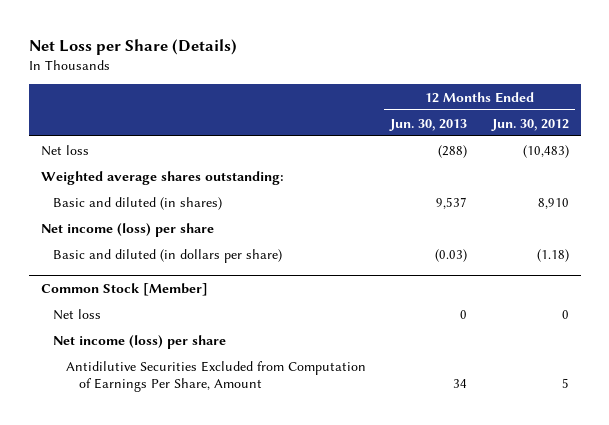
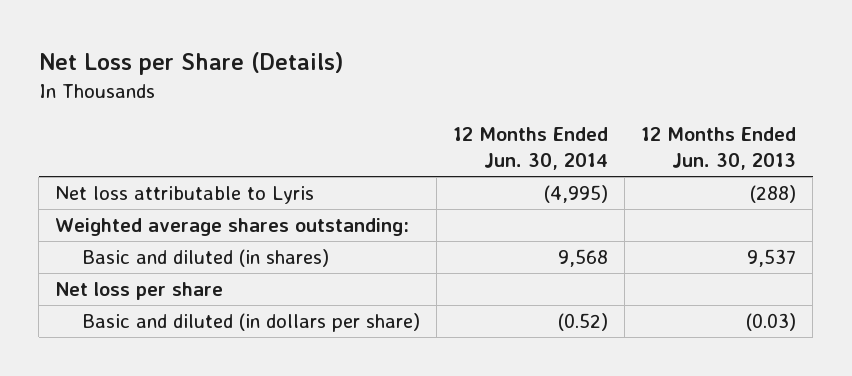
[490,118,569,131] Jun. 30, 2012 -> none
none -> [453,127,609,170] 12 Months Ended Jun. 30, 2014
[40,144,89,156] Net loss -> [55,186,315,205] Net loss attributable to Lyris
[40,222,214,237] Net income (loss) per share -> [55,282,224,301] Net loss per share
[40,283,208,297] Common Stock [Member] -> none
[53,308,102,320] Net loss -> none
[53,334,227,349] Net income (loss) per share -> none
[66,360,367,392] Antidilutive Securities Excluded from Computation of Earnings Per Share, Amount -> none

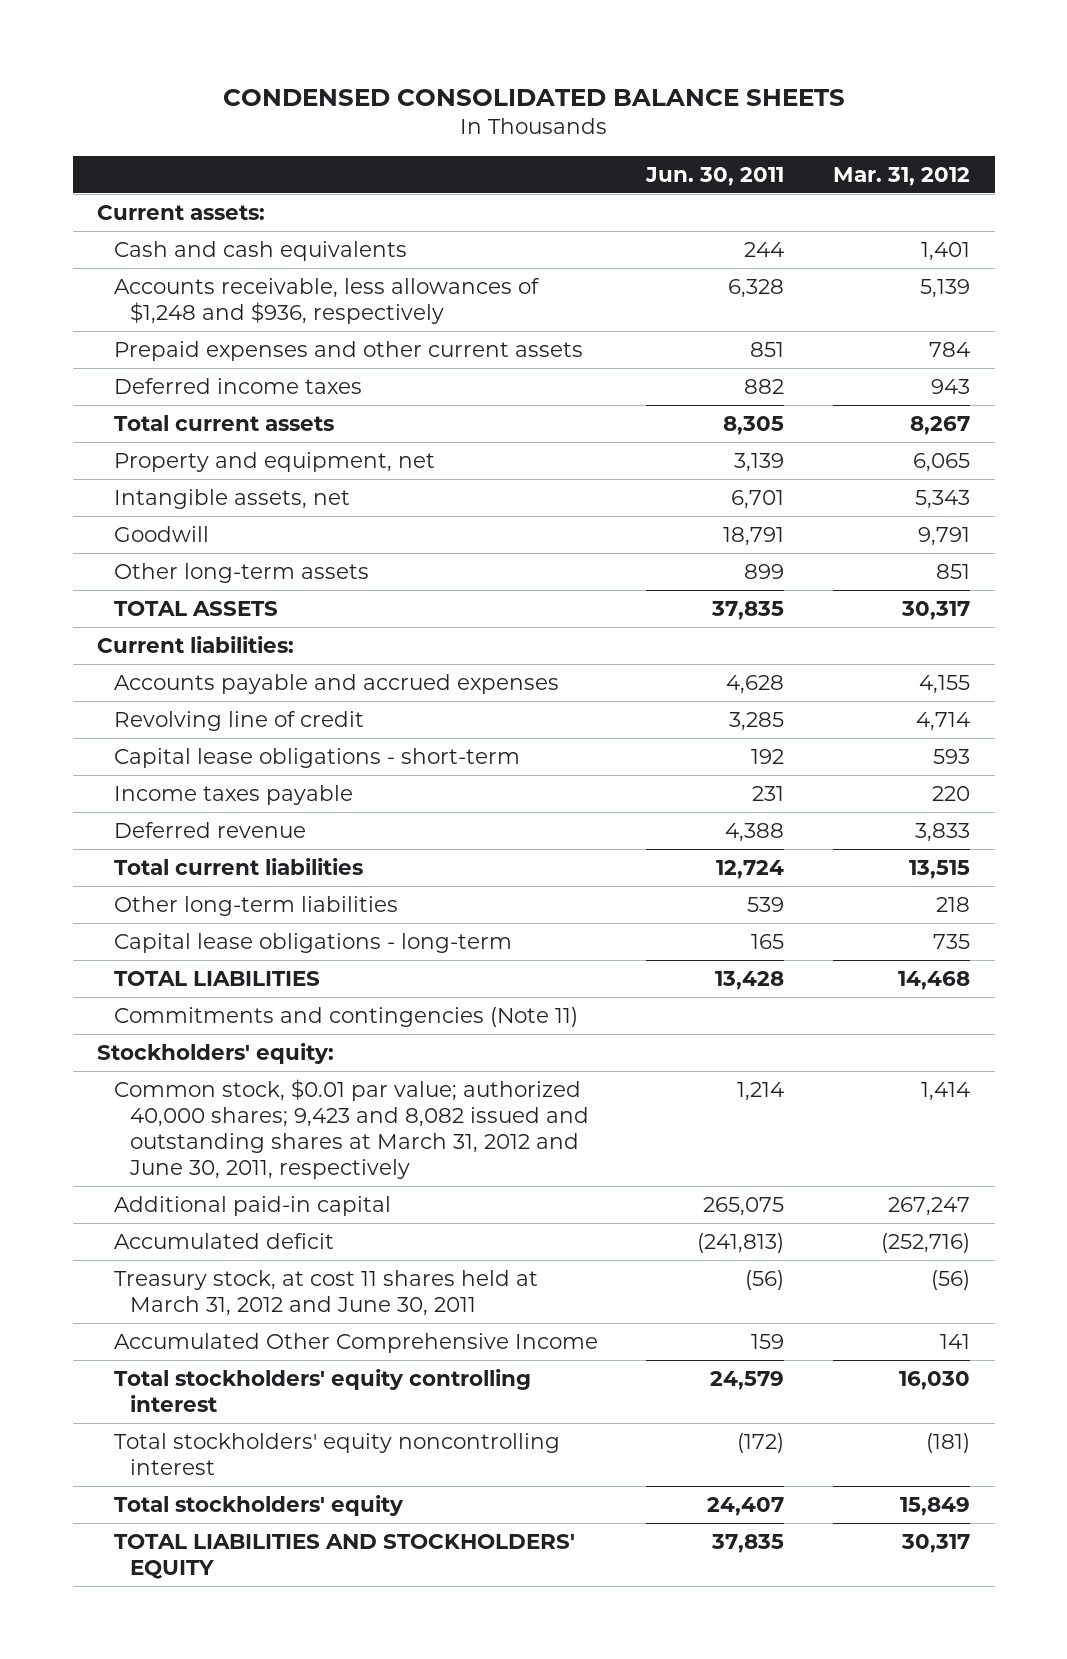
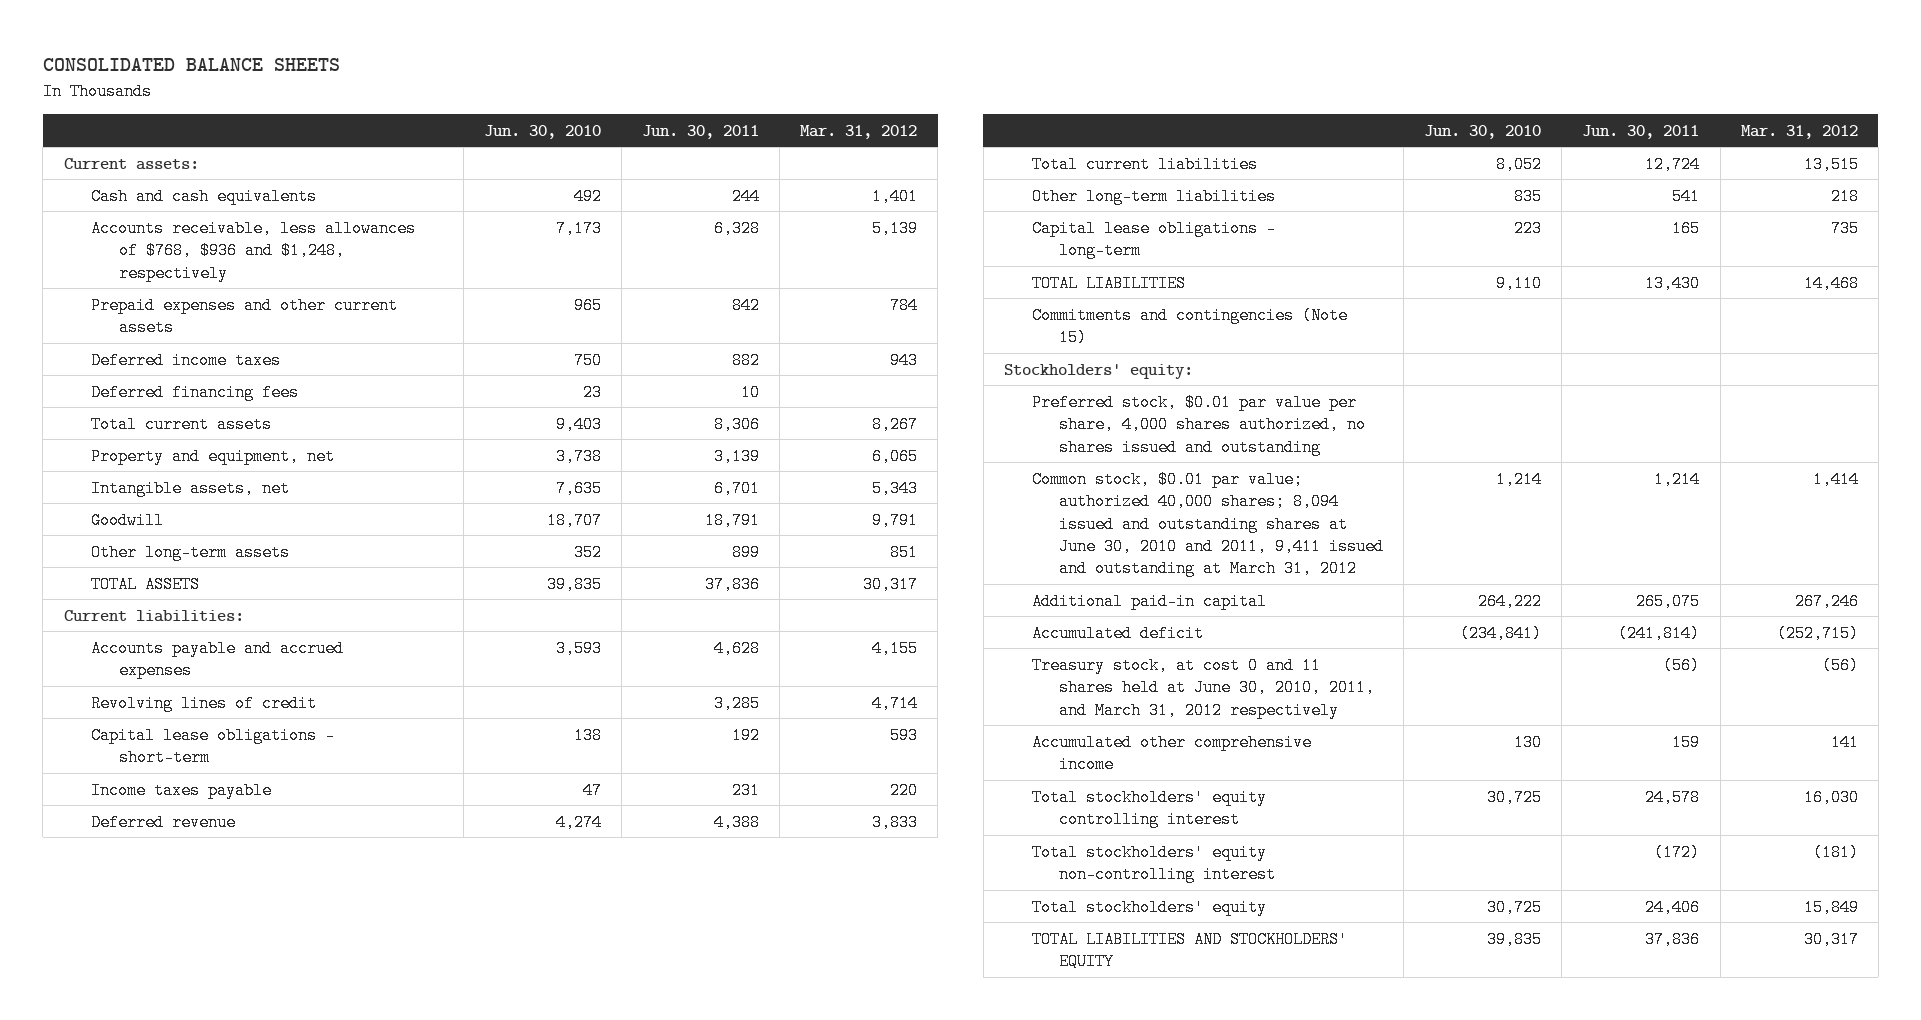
[222,88,845,106] CONDENSED CONSOLIDATED BALANCE SHEETS -> [42,58,340,72] CONSOLIDATED BALANCE SHEETS
none -> [483,124,601,139] Jun. 30, 2010
[113,278,540,324] Accounts receivable, less allowances of $1,248 and $936, respectively -> [91,219,417,282] Accounts receivable, less allowances of $768, $936 and $1,248, respectively
[750,342,785,358] 851 -> [732,296,761,314] 842
none -> [91,383,300,401] Deferred financing fees
[723,416,785,436] 8,305 -> [714,415,761,433] 8,306
[711,601,785,621] 37,835 -> [705,575,761,593] 37,836
[113,711,364,732] Revolving line of credit -> [91,694,318,712] Revolving lines of credit
[747,897,785,913] 539 -> [1672,187,1701,205] 541
[715,971,785,991] 13,428 -> [1645,274,1701,292] 13,430
[113,1007,578,1028] Commitments and contingencies (Note 11) -> [1031,306,1348,347] Commitments and contingencies (Note 15)
none -> [1031,393,1367,456] Preferred stock, $0.01 par value per share, 4,000 shares authorized, no shares issued and outstanding
[113,1079,590,1179] Common stock, $0.01 par value; authorized 40,000 shares; 9,423 and 8,082 issued and outstanding shares at March 31, 2012 and June 30, 2011, respectively -> [1031,470,1385,578] Common stock, $0.01 par value; authorized 40,000 shares; 8,094 issued and outstanding shares at June 30, 2010 and 2011, 9,411 issued and outstanding at March 31, 2012
[888,1197,971,1217] 267,247 -> [1794,592,1859,610] 267,246
[697,1233,785,1254] (241,813) -> [1618,624,1701,642] (241,814)
[881,1233,971,1254] (252,716) -> [1776,624,1859,642] (252,715)
[113,1270,538,1316] Treasury stock, at cost 11 shares held at March 31, 2012 and June 30, 2011 -> [1031,656,1376,719] Treasury stock, at cost 0 and 11 shares held at June 30, 2010, 2011, and March 31, 2012 respectively
[113,1333,598,1354] Accumulated Other Comprehensive Income -> [1031,733,1312,774] Accumulated other comprehensive income
[710,1371,785,1391] 24,579 -> [1645,788,1701,806] 24,578
[113,1433,560,1475] Total stockholders' equity noncontrolling interest -> [1031,843,1277,884] Total stockholders' equity non-controlling interest
[707,1497,785,1517] 24,407 -> [1645,898,1701,916] 24,406
[711,1534,785,1554] 37,835 -> [1645,930,1701,948] 37,836

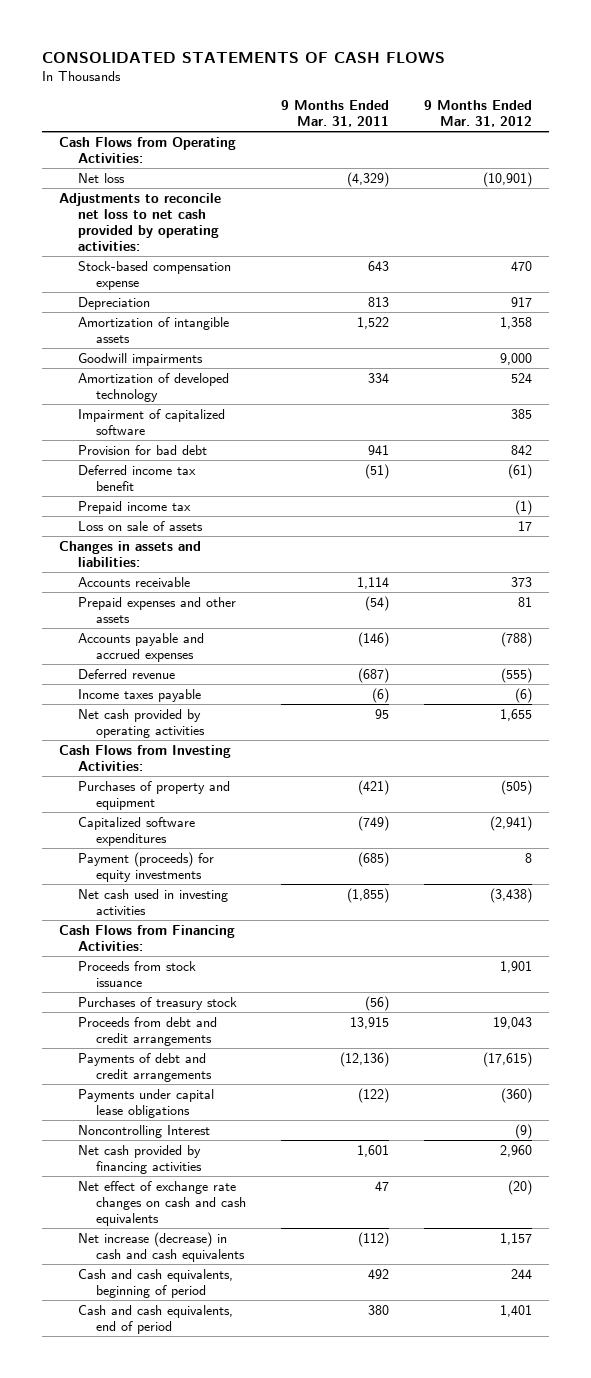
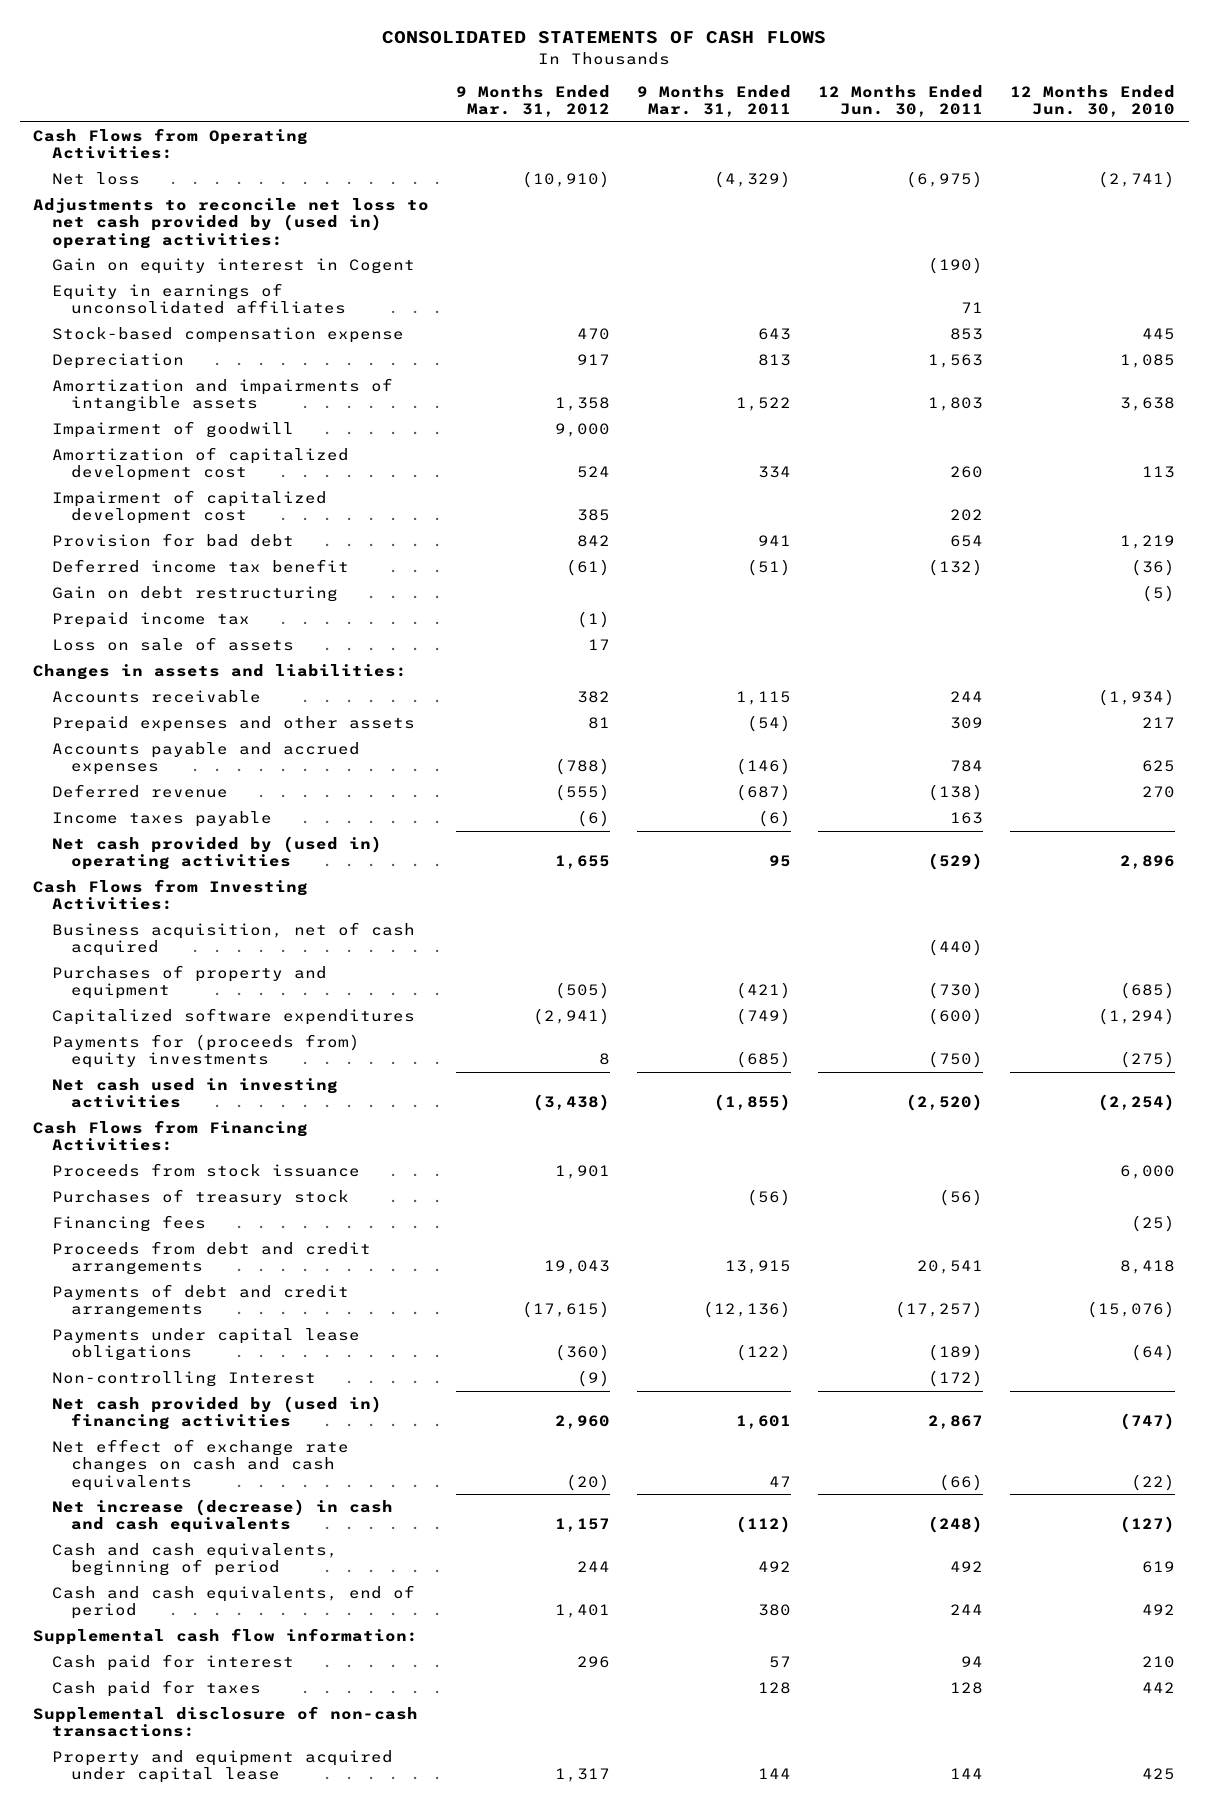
none -> [818,84,984,117] 12 Months Ended Jun. 30, 2011
none -> [1010,84,1176,117] 12 Months Ended Jun. 30, 2010
[482,171,532,187] (10,901) -> [522,171,611,189] (10,910)
[59,192,222,251] Adjustments to reconcile net loss to net cash provided by operating activities: -> [33,198,430,249] Adjustments to reconcile net loss to net cash provided by (used in) operating activities:
none -> [52,258,416,275] Gain on equity interest in Cogent
none -> [52,283,346,315] Equity in earnings of unconsolidated affiliates
[77,316,229,343] Amortization of intangible assets -> [52,378,394,413] Amortization and impairments of intangible assets
[77,352,203,366] Goodwill impairments -> [52,421,295,439] Impairment of goodwill
[77,372,229,402] Amortization of developed technology -> [52,447,350,482] Amortization of capitalized development cost
[77,408,225,435] Impairment of capitalized software -> [52,490,328,525] Impairment of capitalized development cost
none -> [52,586,339,603] Gain on debt restructuring
[356,576,389,589] 1,114 -> [736,691,792,706] 1,115
[510,576,532,587] 373 -> [577,691,611,704] 382
[77,708,206,738] Net cash provided by operating activities -> [52,836,383,871] Net cash provided by (used in) operating activities
none -> [52,922,416,957] Business acquisition, net of cash acquired
[77,851,214,882] Payment (proceeds) for equity investments -> [52,1034,361,1069] Payments for (proceeds from) equity investments
none -> [52,1215,207,1233] Financing fees
[77,1124,210,1138] Noncontrolling Interest -> [52,1371,317,1388] Non-controlling Interest
[77,1144,203,1174] Net cash provided by financing activities -> [52,1396,383,1431] Net cash provided by (used in) financing activities
none -> [33,1628,419,1646] Supplemental cash flow information:
none -> [52,1654,295,1672] Cash paid for interest
none -> [52,1680,262,1698] Cash paid for taxes
none -> [33,1706,419,1738] Supplemental disclosure of non-cash transactions:
none -> [52,1750,394,1784] Property and equipment acquired under capital lease

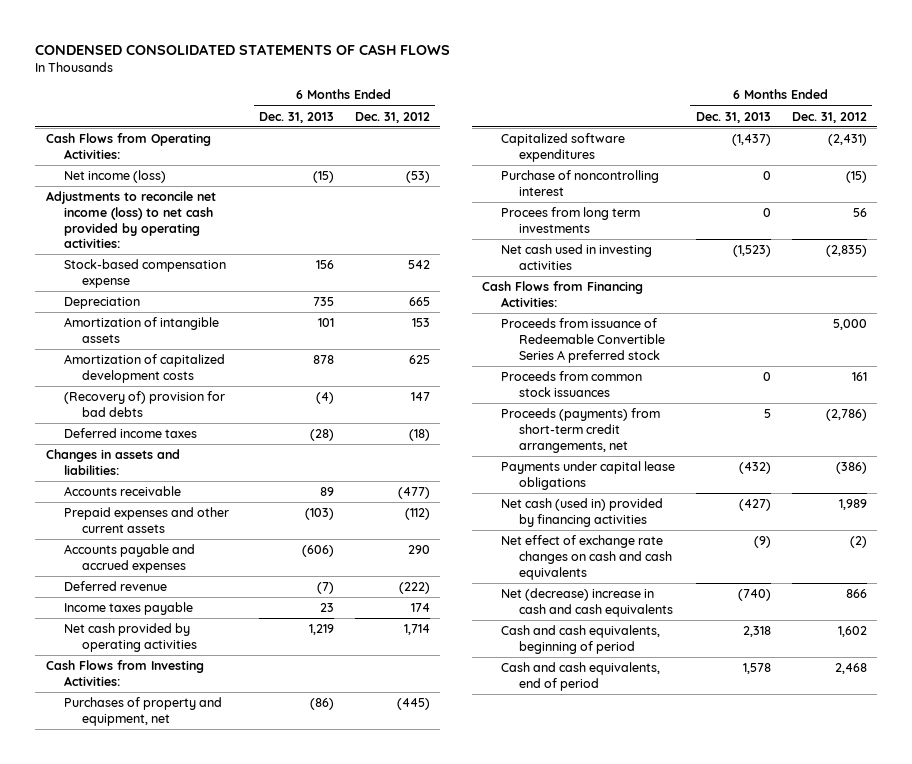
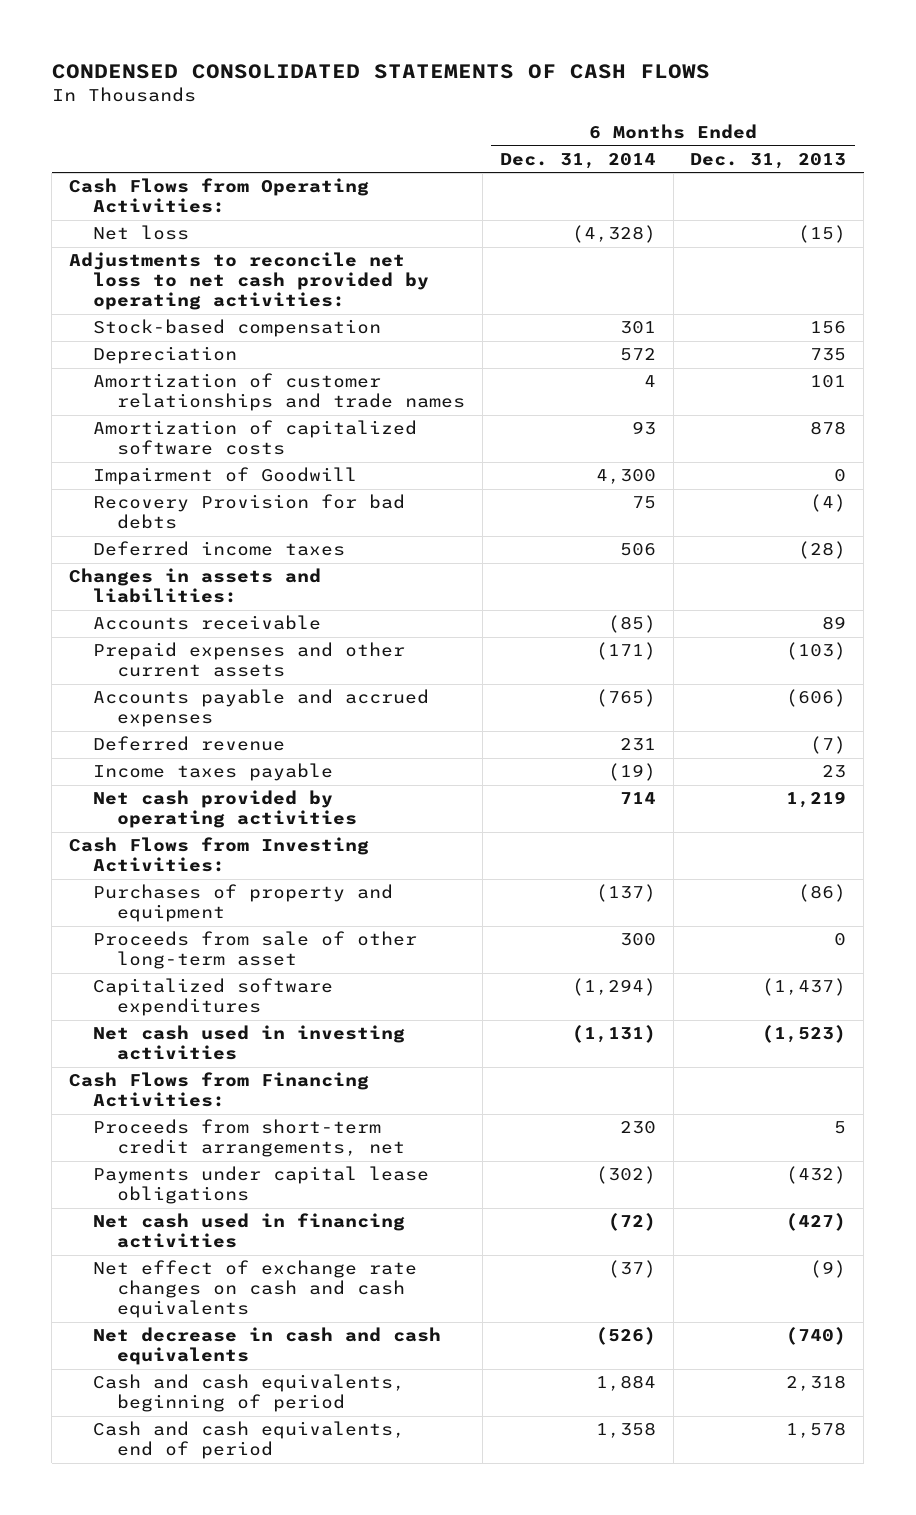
[354,111,430,123] Dec. 31, 2012 -> none
none -> [499,152,656,169] Dec. 31, 2014
[63,170,166,184] Net income (loss) -> [93,225,190,241] Net loss
[45,191,216,249] Adjustments to reconcile net income (loss) to net cash provided by operating activities: -> [69,252,430,311] Adjustments to reconcile net loss to net cash provided by operating activities:
[63,259,226,288] Stock-based compensation expense -> [93,319,382,338] Stock-based compensation
[63,317,219,343] Amortization of intangible assets -> [93,373,465,412] Amortization of customer relationships and trade names
[63,354,225,383] Amortization of capitalized development costs -> [93,420,418,456] Amortization of capitalized software costs
none -> [93,467,358,486] Impairment of Goodwill
[63,391,225,417] (Recovery of) provision for bad debts -> [93,494,406,530] Recovery Provision for bad debts
[63,697,222,726] Purchases of property and equipment, net -> [93,884,394,923] Purchases of property and equipment
none -> [93,931,418,970] Proceeds from sale of other long-term asset
[500,170,659,196] Purchase of noncontrolling interest -> none
[500,207,640,233] Procees from long term investments -> none
[500,318,665,363] Proceeds from issuance of Redeemable Convertible Series A preferred stock -> none
[500,371,642,397] Proceeds from common stock issuances -> none
[500,408,660,453] Proceeds (payments) from short-term credit arrangements, net -> [93,1119,405,1158] Proceeds from short-term credit arrangements, net
[500,498,663,527] Net cash (used in) provided by financing activities -> [93,1213,406,1249] Net cash used in financing activities
[500,588,673,617] Net (decrease) increase in cash and cash equivalents -> [93,1327,442,1366] Net decrease in cash and cash equivalents

